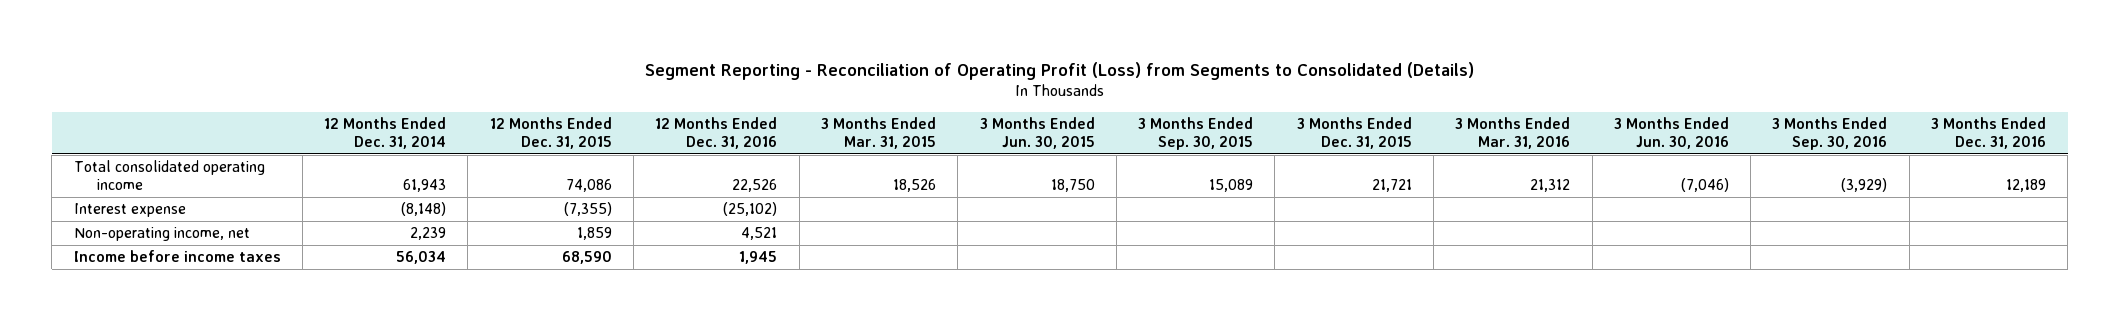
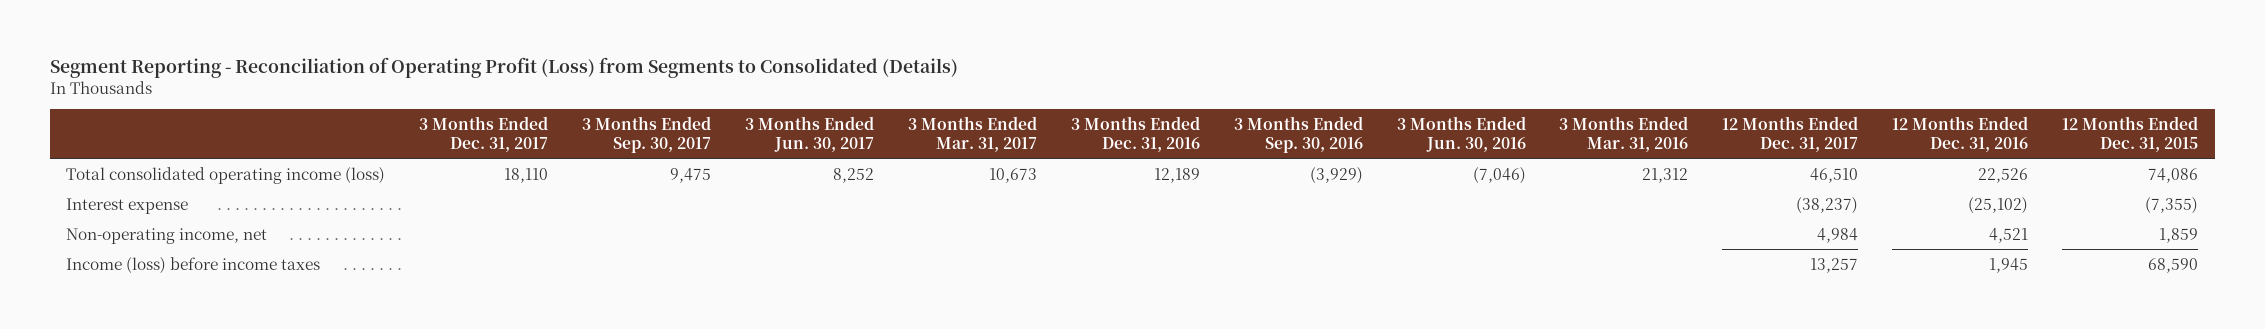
[324,116,447,149] 12 Months Ended Dec. 31, 2014 -> none
[820,116,936,149] 3 Months Ended Mar. 31, 2015 -> none
[979,116,1095,149] 3 Months Ended Jun. 30, 2015 -> none
[1138,116,1254,150] 3 Months Ended Sep. 30, 2015 -> none
[1296,116,1412,149] 3 Months Ended Dec. 31, 2015 -> none
none -> [419,116,549,152] 3 Months Ended Dec. 31, 2017
none -> [582,116,712,153] 3 Months Ended Sep. 30, 2017
none -> [745,116,875,152] 3 Months Ended Jun. 30, 2017
none -> [907,116,1037,152] 3 Months Ended Mar. 31, 2017
none -> [1722,116,1859,152] 12 Months Ended Dec. 31, 2017
[73,160,265,191] Total consolidated operating income -> [66,166,386,184] Total consolidated operating income (loss)
[73,250,281,263] Income before income taxes -> [66,256,321,274] Income (loss) before income taxes

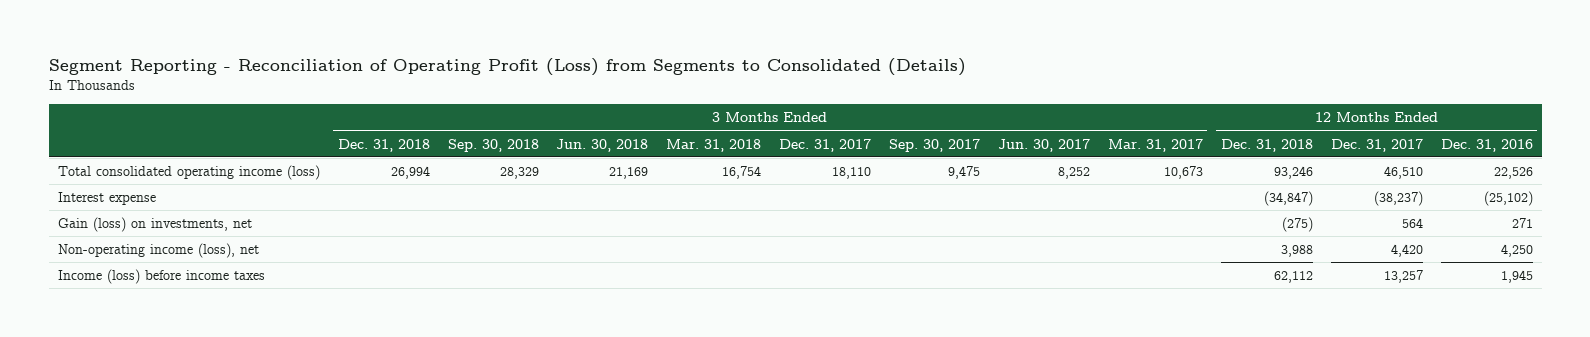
[1070,116,1200,152] 3 Months Ended Dec. 31, 2016 -> none
[1233,116,1363,153] 3 Months Ended Sep. 30, 2016 -> none
[1396,116,1526,152] 3 Months Ended Jun. 30, 2016 -> none
[1559,116,1689,152] 3 Months Ended Mar. 31, 2016 -> none
[2062,116,2199,152] 12 Months Ended Dec. 31, 2015 -> none
none -> [337,138,430,152] Dec. 31, 2018
none -> [447,138,539,152] Sep. 30, 2018
none -> [556,138,649,152] Jun. 30, 2018
none -> [666,138,762,152] Mar. 31, 2018
none -> [1220,138,1313,152] Dec. 31, 2018
none -> [57,217,252,233] Gain (loss) on investments, net
[66,227,268,244] Non-operating income, net -> [57,243,259,259] Non-operating income (loss), net
[1817,227,1859,243] 4,984 -> [1390,244,1423,258] 4,420
[1989,227,2029,243] 4,521 -> [1500,244,1533,258] 4,250

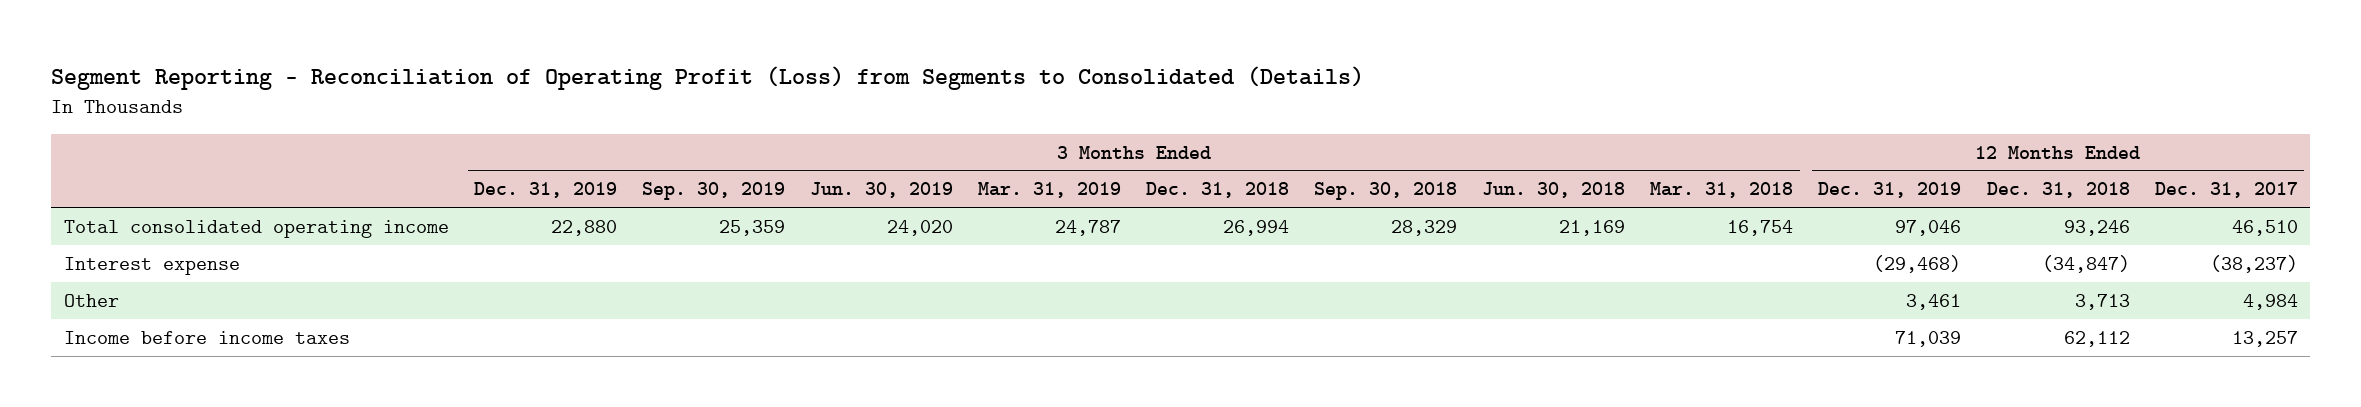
[779,138,872,152] Dec. 31, 2017 -> none
[889,138,981,152] Sep. 30, 2017 -> none
[998,138,1091,152] Jun. 30, 2017 -> none
[1108,138,1204,152] Mar. 31, 2017 -> none
[1440,138,1533,152] Dec. 31, 2016 -> none
none -> [473,182,617,199] Dec. 31, 2019
none -> [641,182,785,201] Sep. 30, 2019
none -> [809,182,953,199] Jun. 30, 2019
none -> [978,182,1122,199] Mar. 31, 2019
none -> [1818,182,1962,199] Dec. 31, 2019
[57,165,320,181] Total consolidated operating income (loss) -> [63,219,449,238] Total consolidated operating income
[57,217,252,233] Gain (loss) on investments, net -> none
[57,243,259,259] Non-operating income (loss), net -> none
none -> [63,293,119,307] Other
[57,269,265,285] Income (loss) before income taxes -> [63,330,350,344] Income before income taxes

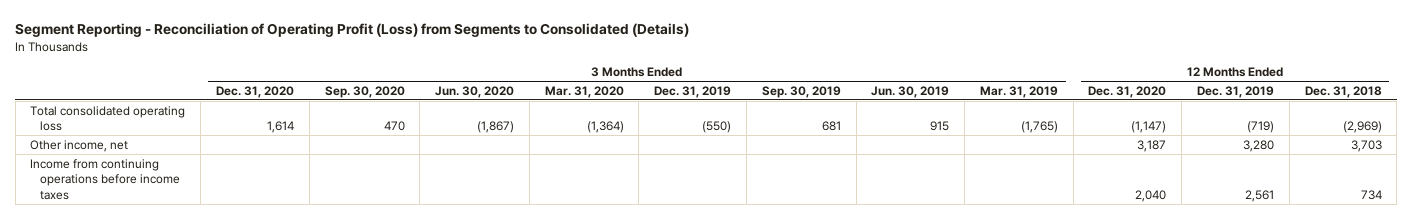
[1146,182,1290,199] Dec. 31, 2018 -> none
[1314,182,1458,201] Sep. 30, 2018 -> none
[1482,182,1626,199] Jun. 30, 2018 -> none
[1650,182,1794,199] Mar. 31, 2018 -> none
[2154,182,2298,199] Dec. 31, 2017 -> none
none -> [216,86,295,99] Dec. 31, 2020
none -> [324,86,405,99] Sep. 30, 2020
none -> [435,86,515,99] Jun. 30, 2020
none -> [544,86,624,99] Mar. 31, 2020
none -> [1088,86,1167,99] Dec. 31, 2020
[63,256,240,275] Interest expense -> none
[63,219,449,238] Total consolidated operating income -> [30,105,186,132] Total consolidated operating loss
[550,219,617,236] 22,880 -> [702,121,732,134] (550)
[718,219,785,236] 25,359 -> [821,121,841,132] 681
[886,219,953,236] 24,020 -> [930,121,950,132] 915
[1055,219,1122,236] 24,787 -> [1020,121,1058,134] (1,765)
[1895,219,1962,236] 97,046 -> [1246,121,1274,134] (719)
[2063,219,2130,236] 93,246 -> [1342,121,1382,134] (2,969)
[63,293,119,307] Other -> [30,139,129,152] Other income, net
[1906,293,1962,310] 3,461 -> [1242,139,1274,152] 3,280
[2074,293,2130,310] 3,713 -> [1350,139,1382,152] 3,703
[63,330,350,344] Income before income taxes -> [30,158,181,200] Income from continuing operations before income taxes
[1895,330,1962,347] 71,039 -> [1244,189,1274,202] 2,561
[2063,330,2130,347] 62,112 -> [1360,189,1382,200] 734

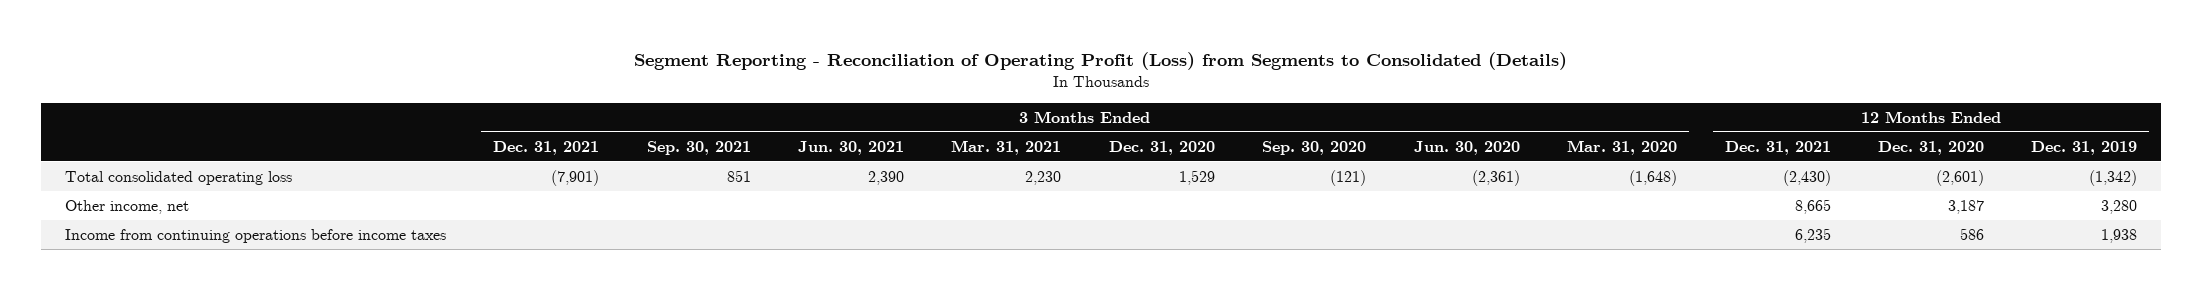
[654,86,732,99] Dec. 31, 2019 -> none
[761,86,841,99] Sep. 30, 2019 -> none
[871,86,950,99] Jun. 30, 2019 -> none
[979,86,1058,99] Mar. 31, 2019 -> none
[1304,86,1382,99] Dec. 31, 2018 -> none
none -> [493,140,600,155] Dec. 31, 2021
none -> [646,140,751,155] Sep. 30, 2021
none -> [798,140,905,155] Jun. 30, 2021
none -> [951,139,1062,155] Mar. 31, 2021
none -> [1724,140,1831,155] Dec. 31, 2021
[267,121,295,134] 1,614 -> [1178,169,1215,185] 1,529
[383,121,405,132] 470 -> [1330,169,1367,186] (121)
[477,121,515,134] (1,867) -> [1471,169,1520,186] (2,361)
[586,121,624,134] (1,364) -> [1629,169,1678,186] (1,648)
[1131,121,1167,134] (1,147) -> [1935,169,1984,186] (2,601)
[1246,121,1274,134] (719) -> [2089,169,2138,186] (1,342)
[1135,189,1167,202] 2,040 -> [1959,227,1984,240] 586
[1244,189,1274,202] 2,561 -> [2101,228,2138,243] 1,938

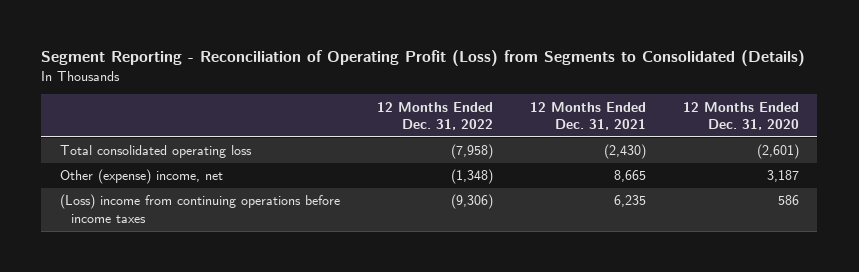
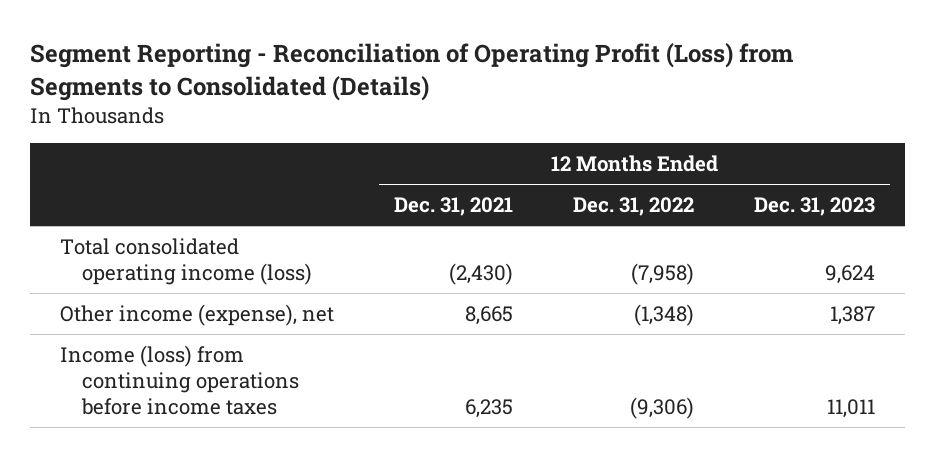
[682,101,799,130] 12 Months Ended Dec. 31, 2020 -> none
none -> [754,197,876,217] Dec. 31, 2023
[59,145,252,159] Total consolidated operating loss -> [60,237,313,285] Total consolidated operating income (loss)
[59,169,223,185] Other (expense) income, net -> [60,303,335,326] Other income (expense), net
[59,194,340,223] (Loss) income from continuing operations before income taxes -> [60,344,300,415] Income (loss) from continuing operations before income taxes

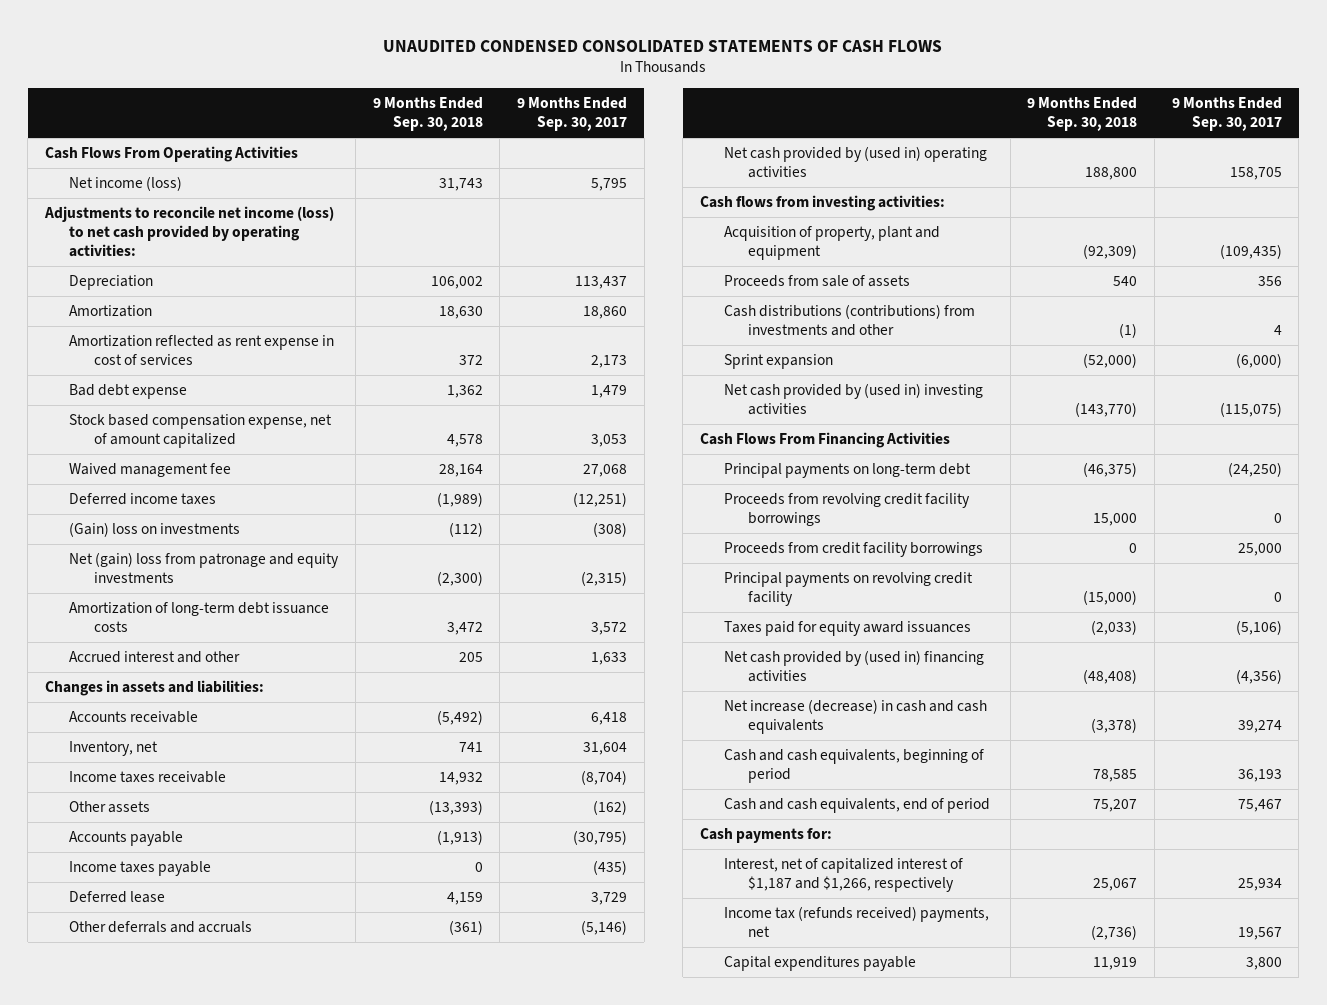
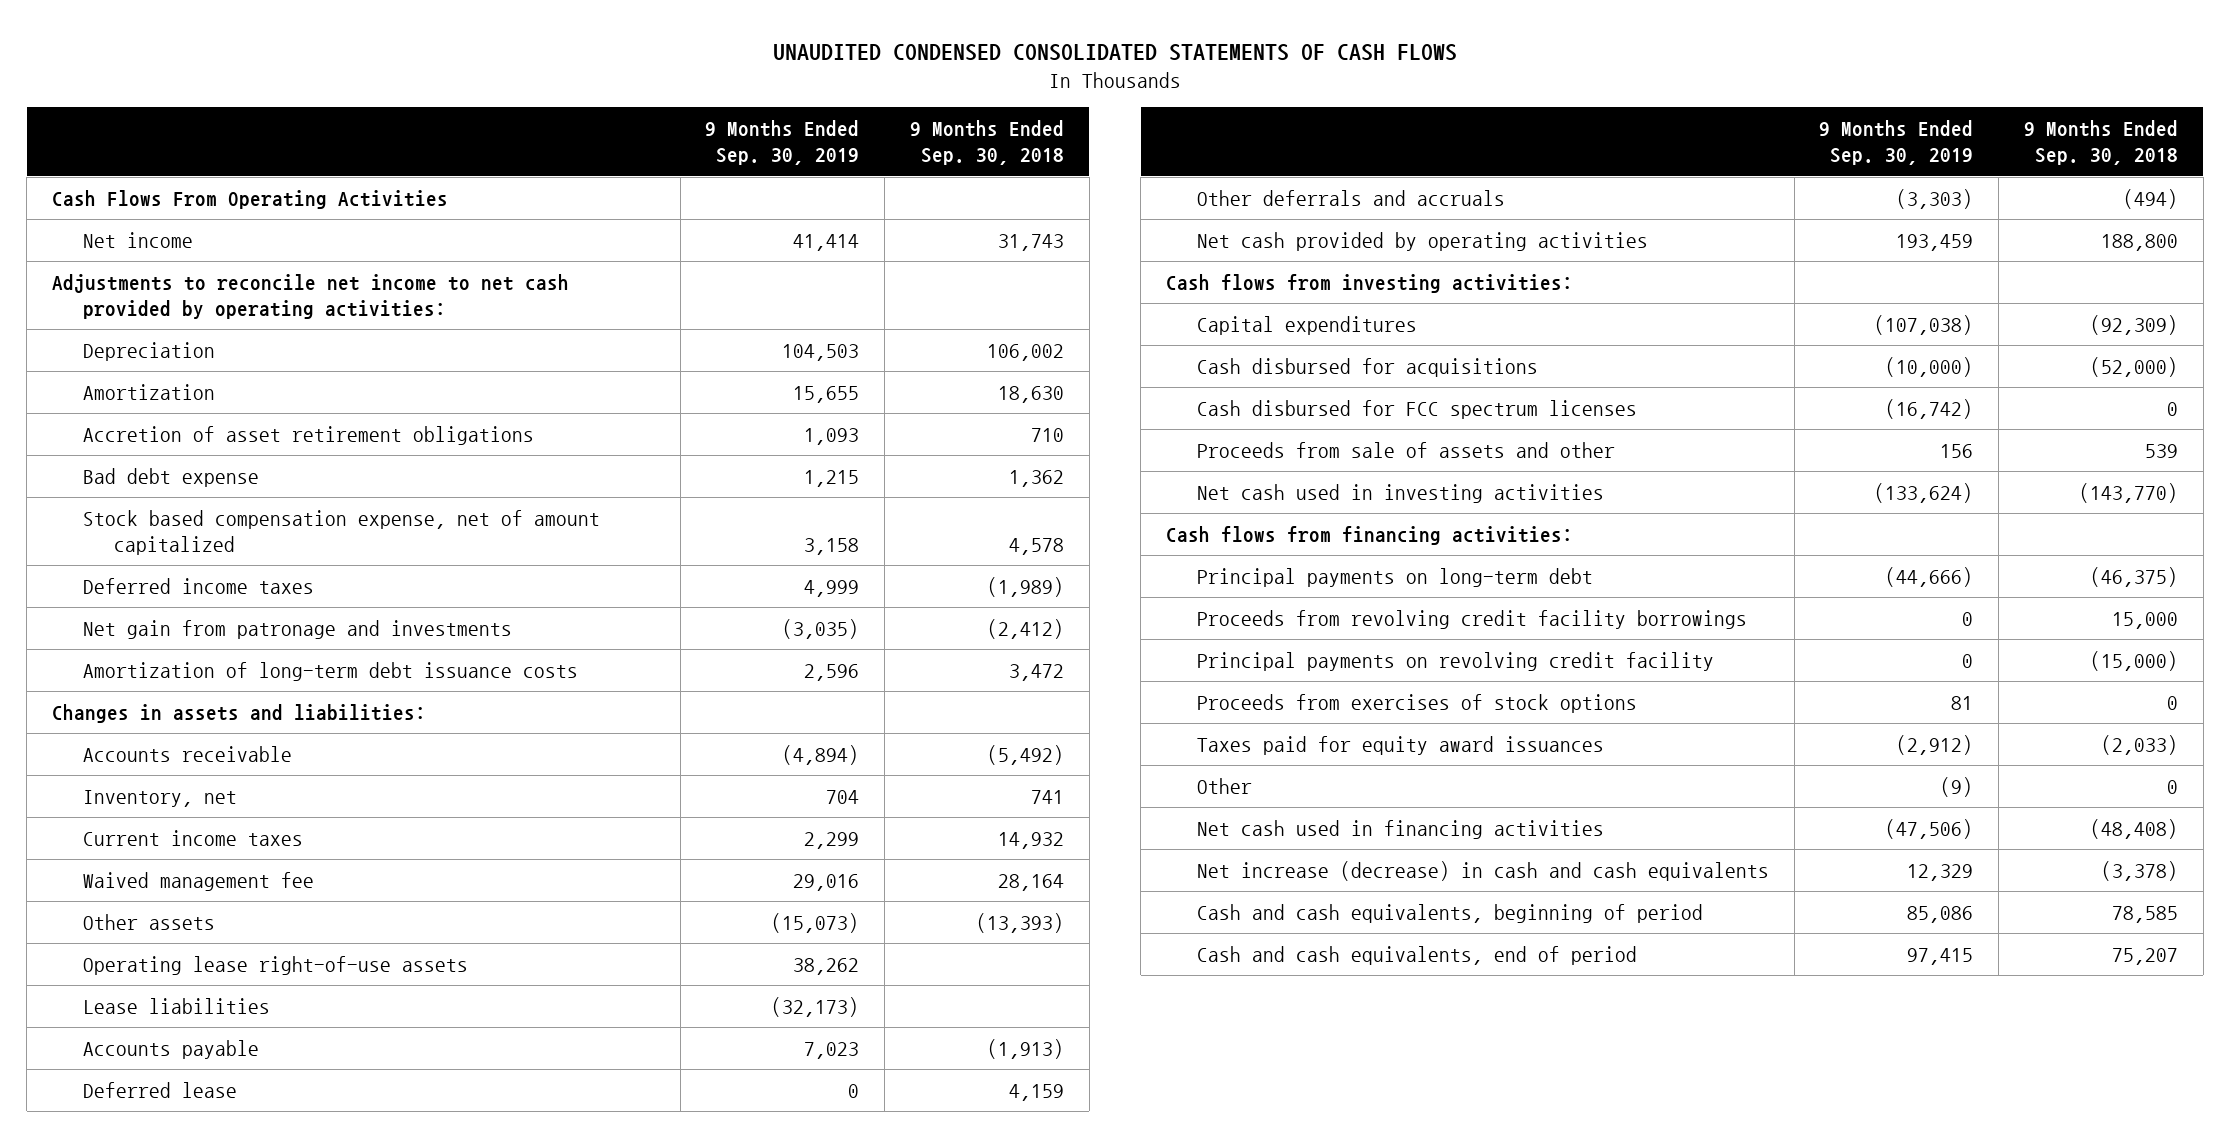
[516,96,627,132] 9 Months Ended Sep. 30, 2017 -> none
none -> [705,120,860,166] 9 Months Ended Sep. 30, 2019
[69,176,183,192] Net income (loss) -> [82,231,193,248] Net income
[44,206,335,258] Adjustments to reconcile net income (loss) to net cash provided by operating activities: -> [51,273,569,319] Adjustments to reconcile net income to net cash provided by operating activities:
[69,335,335,366] Amortization reflected as rent expense in cost of services -> none
none -> [82,425,534,445] Accretion of asset retirement obligations
[69,522,241,538] (Gain) loss on investments -> none
[69,552,340,584] Net (gain) loss from patronage and equity investments -> [82,619,512,639] Net gain from patronage and investments
[436,571,483,587] (2,300) -> [986,618,1064,639] (2,412)
[69,651,241,664] Accrued interest and other -> none
[69,771,227,784] Income taxes receivable -> [82,829,303,846] Current income taxes
[69,463,232,478] Waived management fee -> [82,871,314,891] Waived management fee
none -> [82,955,468,975] Operating lease right-of-use assets
none -> [82,997,270,1014] Lease liabilities
[69,861,212,877] Income taxes payable -> none
[448,920,483,936] (361) -> [2122,188,2178,209] (494)
[723,146,987,179] Net cash provided by (used in) operating activities -> [1196,231,1648,251] Net cash provided by operating activities
[723,304,975,337] Cash distributions (contributions) from investments and other -> none
[723,354,833,370] Sprint expansion -> none
[723,226,940,261] Acquisition of property, plant and equipment -> [1196,315,1417,335] Capital expenditures
none -> [1196,357,1538,377] Cash disbursed for acquisitions
none -> [1196,399,1637,419] Cash disbursed for FCC spectrum licenses
[723,275,910,288] Proceeds from sale of assets -> [1196,441,1615,458] Proceeds from sale of assets and other
[1113,276,1138,287] 540 -> [2144,443,2178,458] 539
[723,383,983,416] Net cash provided by (used in) investing activities -> [1196,483,1604,503] Net cash used in investing activities
[699,432,950,449] Cash Flows From Financing Activities -> [1165,525,1573,545] Cash flows from financing activities:
[723,542,983,558] Proceeds from credit facility borrowings -> none
none -> [1196,693,1637,713] Proceeds from exercises of stock options
none -> [1196,777,1252,794] Other
[723,650,984,683] Net cash provided by (used in) financing activities -> [1196,819,1604,839] Net cash used in financing activities
[699,828,832,844] Cash payments for: -> none
[723,858,963,893] Interest, net of capitalized interest of $1,187 and $1,266, respectively -> none
[723,906,989,938] Income tax (refunds received) payments, net -> none
[723,956,916,972] Capital expenditures payable -> none

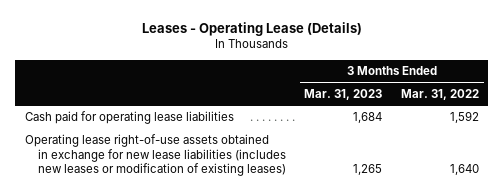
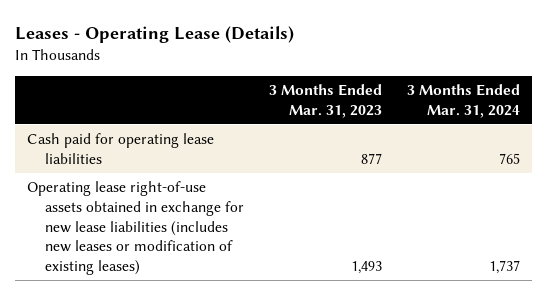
[400,88,479,100] Mar. 31, 2022 -> none
none -> [406,84,520,118] 3 Months Ended Mar. 31, 2024
[353,112,383,124] 1,684 -> [361,153,383,165] 877
[353,163,383,175] 1,265 -> [351,261,383,275] 1,493

